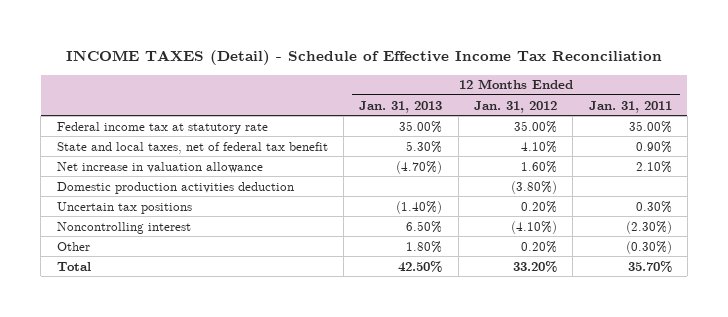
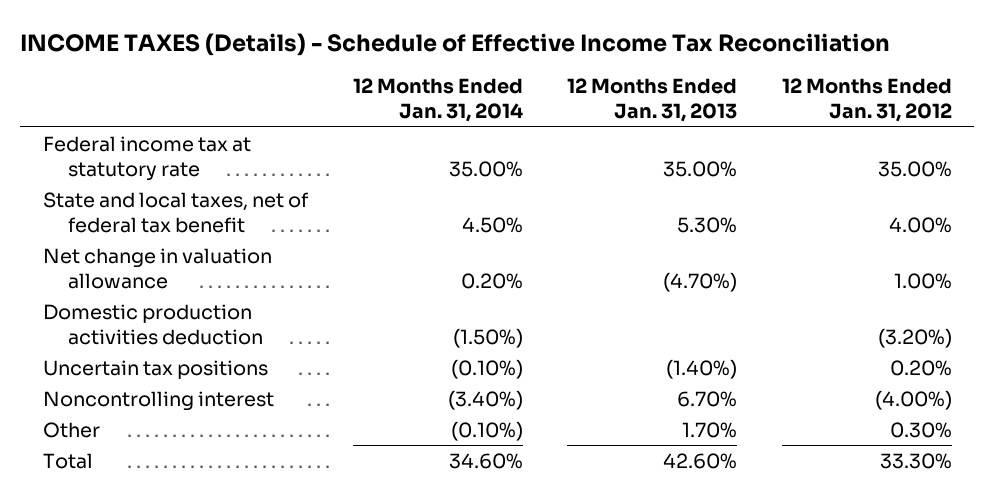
[66,50,663,66] INCOME TAXES (Detail) - Schedule of Effective Income Tax Reconciliation -> [20,32,891,56] INCOME TAXES (Details) - Schedule of Effective Income Tax Reconciliation
[588,100,672,113] Jan. 31, 2011 -> none
none -> [352,78,523,122] 12 Months Ended Jan. 31, 2014
[521,140,558,153] 4.10% -> [888,216,952,233] 4.00%
[56,161,263,173] Net increase in valuation allowance -> [42,247,272,289] Net change in valuation allowance
[521,160,558,173] 1.60% -> [893,272,952,289] 1.00%
[511,180,558,194] (3.80%) -> [877,327,952,348] (3.20%)
[406,220,443,233] 6.50% -> [677,390,738,407] 6.70%
[511,220,558,234] (4.10%) -> [874,389,952,410] (4.00%)
[406,240,443,253] 1.80% -> [682,421,738,438] 1.70%
[521,240,558,253] 0.20% -> [889,421,952,438] 0.30%
[398,260,443,272] 42.50% -> [663,452,738,469] 42.60%
[513,260,558,272] 33.20% -> [879,452,952,469] 33.30%

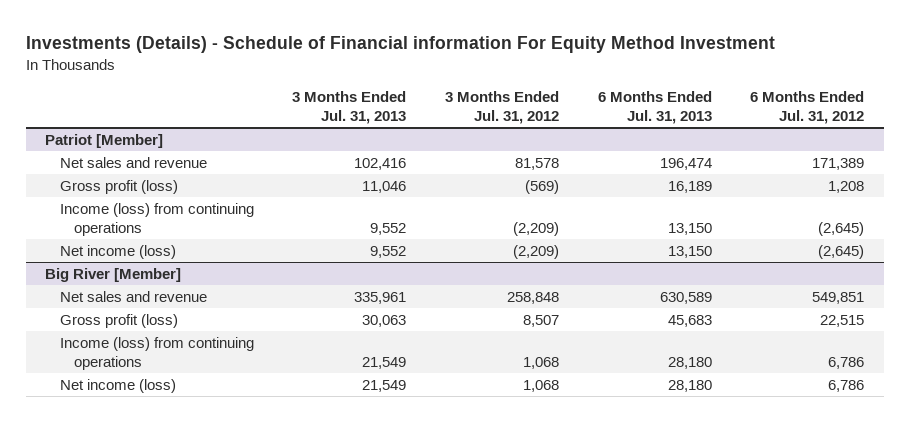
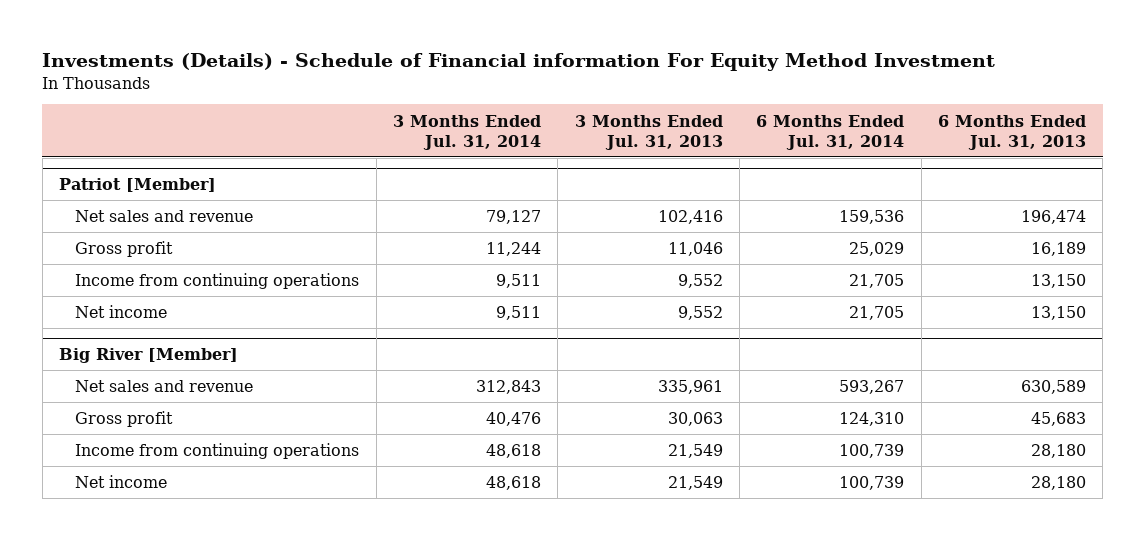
[444,90,559,124] 3 Months Ended Jul. 31, 2012 -> none
[750,90,865,124] 6 Months Ended Jul. 31, 2012 -> none
none -> [392,114,541,150] 3 Months Ended Jul. 31, 2014
none -> [756,114,905,150] 6 Months Ended Jul. 31, 2014
[59,179,178,194] Gross profit (loss) -> [75,241,174,258] Gross profit
[59,202,254,236] Income (loss) from continuing operations -> [75,273,360,290] Income from continuing operations
[59,244,176,259] Net income (loss) -> [75,305,168,319] Net income
[59,313,178,328] Gross profit (loss) -> [75,411,174,428] Gross profit
[59,336,254,370] Income (loss) from continuing operations -> [75,443,360,460] Income from continuing operations
[59,378,176,393] Net income (loss) -> [75,475,168,489] Net income

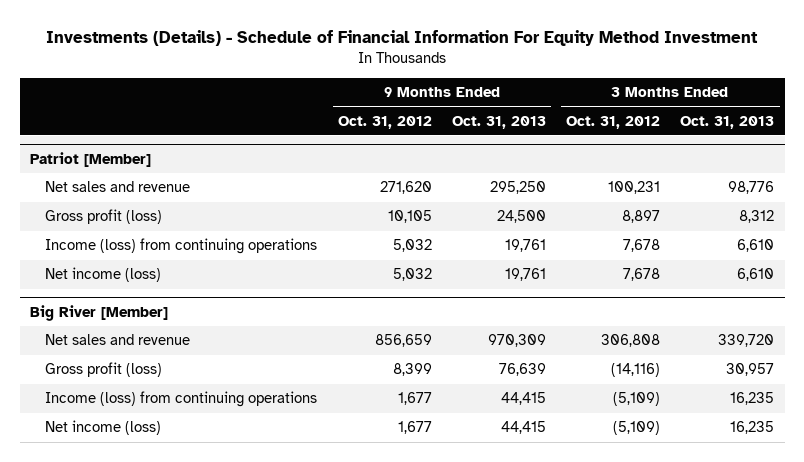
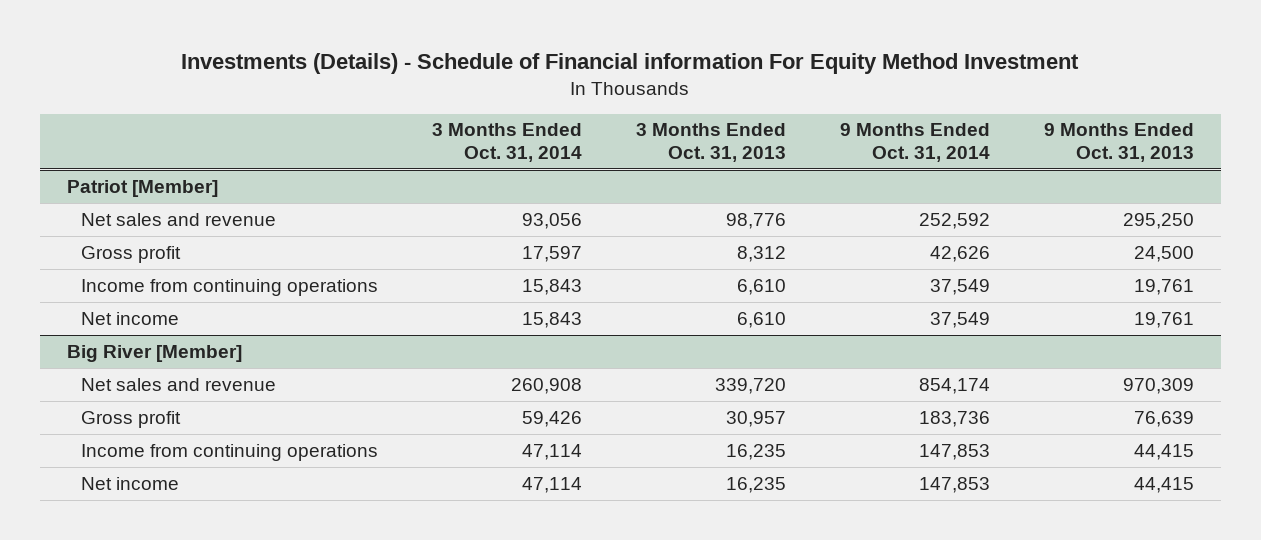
[46,29,759,46] Investments (Details) - Schedule of Financial Information For Equity Method Investment -> [181,53,1080,75] Investments (Details) - Schedule of Financial information For Equity Method Investment
[337,115,432,129] Oct. 31, 2012 -> none
[566,115,661,129] Oct. 31, 2012 -> none
none -> [432,123,583,163] 3 Months Ended Oct. 31, 2014
none -> [839,123,990,163] 9 Months Ended Oct. 31, 2014
[45,209,163,225] Gross profit (loss) -> [81,245,182,263] Gross profit
[45,238,318,255] Income (loss) from continuing operations -> [81,278,379,296] Income from continuing operations
[45,267,162,283] Net income (loss) -> [81,311,180,325] Net income
[45,362,163,378] Gross profit (loss) -> [81,410,182,428] Gross profit
[45,391,318,408] Income (loss) from continuing operations -> [81,443,379,461] Income from continuing operations
[45,420,162,436] Net income (loss) -> [81,476,180,490] Net income

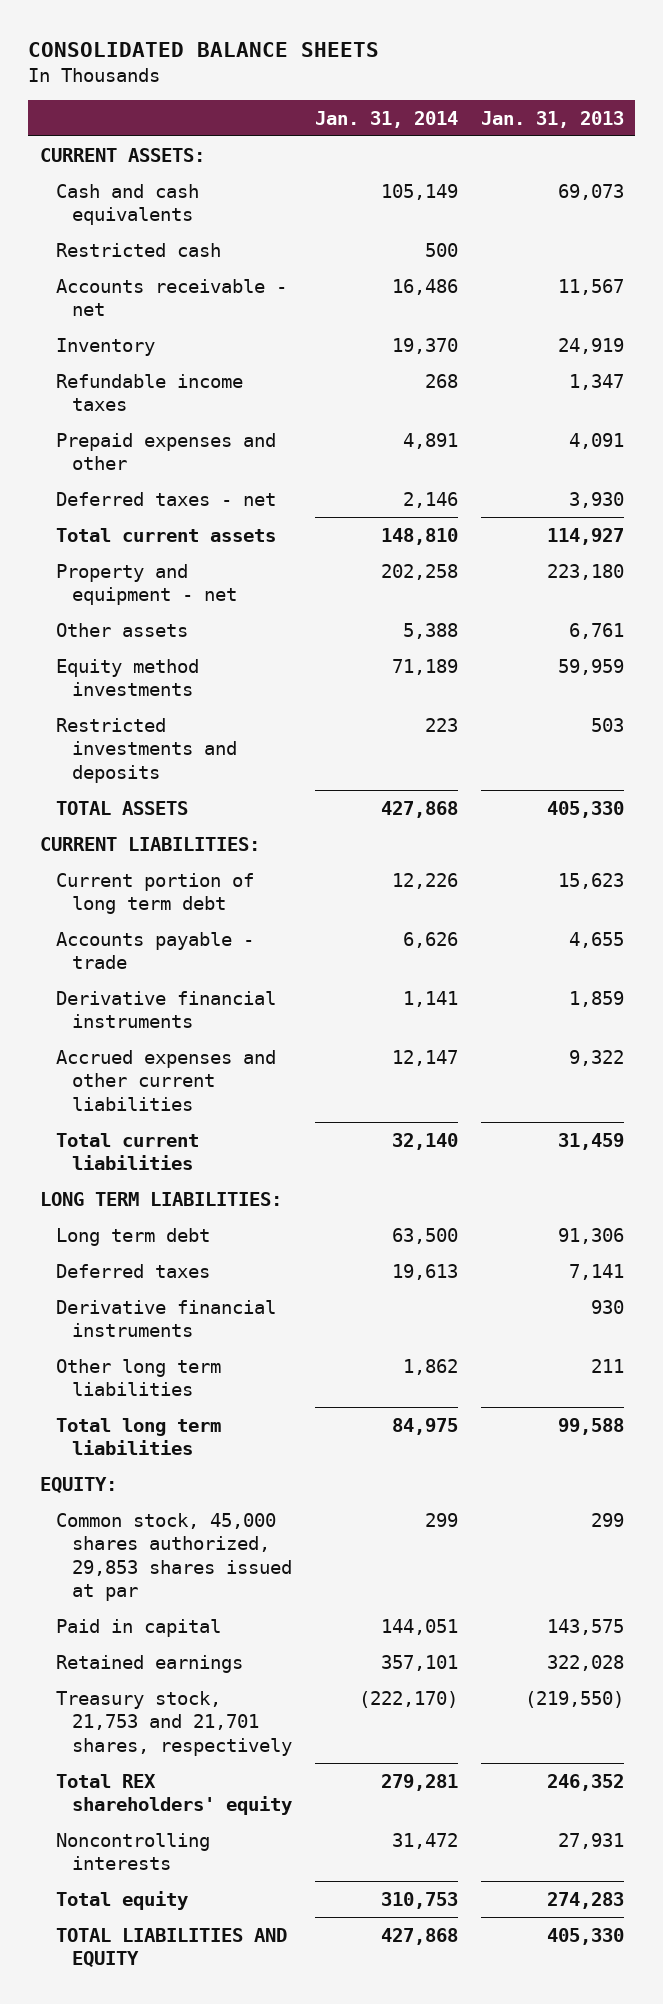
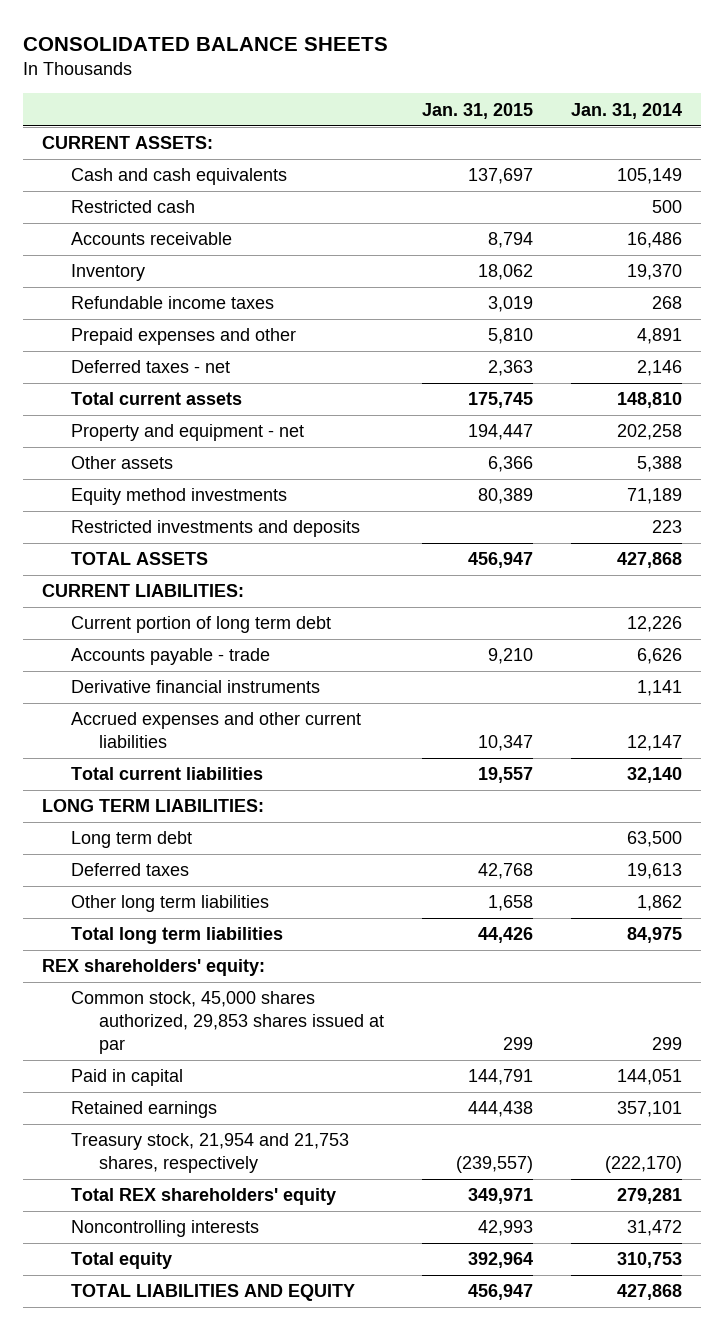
[480,110,624,128] Jan. 31, 2013 -> none
none -> [422,102,534,119] Jan. 31, 2015
[55,278,287,317] Accounts receivable - net -> [70,232,232,246] Accounts receivable
[55,1299,276,1338] Derivative financial instruments -> none
[39,1476,117,1493] EQUITY: -> none
none -> [41,959,265,977] REX shareholders' equity:
[55,1690,292,1756] Treasury stock, 21,753 and 21,701 shares, respectively -> [70,1133,349,1174] Treasury stock, 21,954 and 21,753 shares, respectively

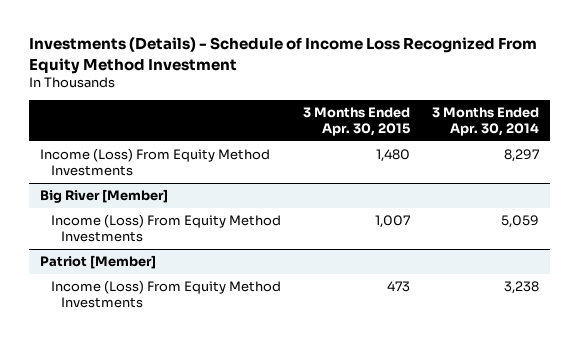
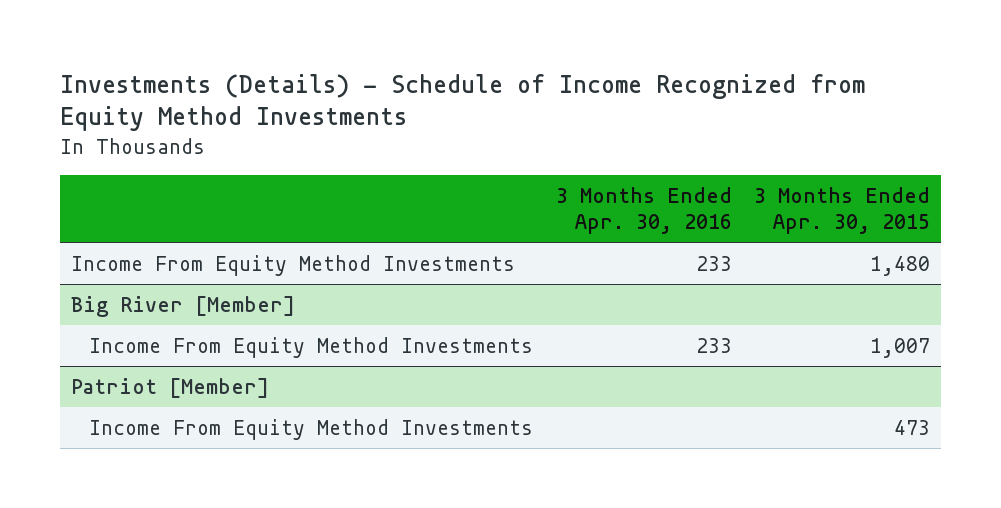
[29,37,538,74] Investments (Details) - Schedule of Income Loss Recognized From Equity Method Investment -> [59,73,865,132] Investments (Details) - Schedule of Income Recognized from Equity Method Investments
[431,107,539,136] 3 Months Ended Apr. 30, 2014 -> none
none -> [555,186,732,235] 3 Months Ended Apr. 30, 2016
[40,148,271,176] Income (Loss) From Equity Method Investments -> [71,254,516,276] Income From Equity Method Investments
[50,214,281,242] Income (Loss) From Equity Method Investments -> [89,336,534,358] Income From Equity Method Investments
[50,280,281,308] Income (Loss) From Equity Method Investments -> [89,418,534,440] Income From Equity Method Investments

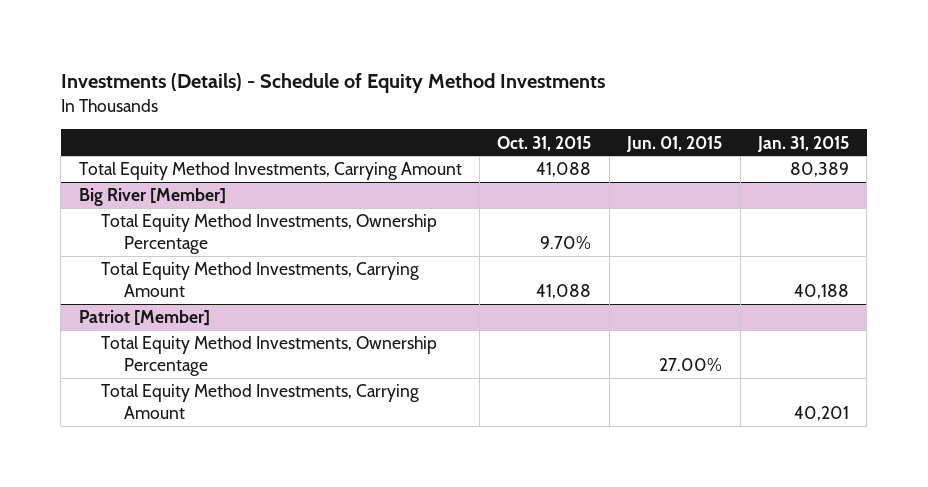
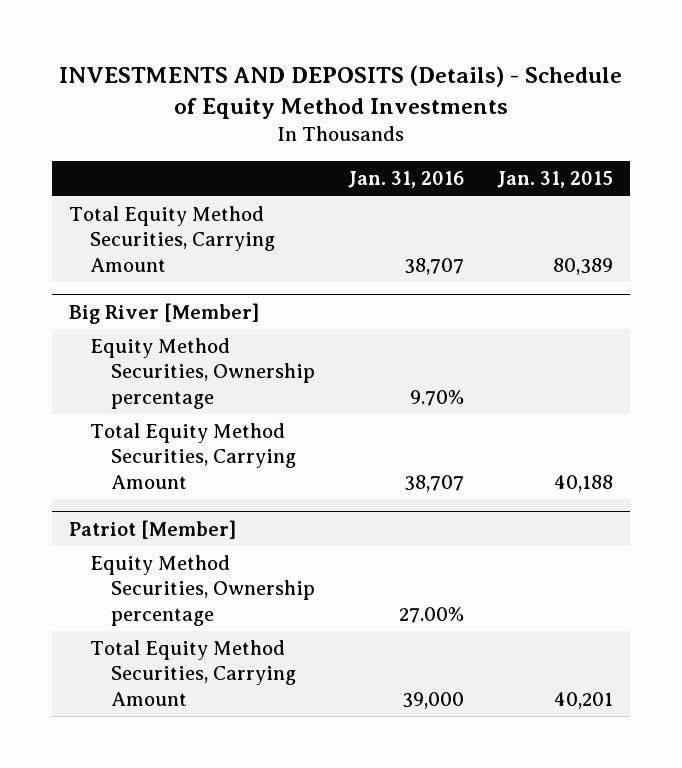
[60,73,605,94] Investments (Details) - Schedule of Equity Method Investments -> [58,64,622,119] INVESTMENTS AND DEPOSITS (Details) - Schedule of Equity Method Investments
[497,135,592,151] Oct. 31, 2015 -> none
[626,135,723,152] Jun. 01, 2015 -> none
none -> [348,171,465,189] Jan. 31, 2016
[78,162,462,181] Total Equity Method Investments, Carrying Amount -> [68,206,275,272] Total Equity Method Securities, Carrying Amount
[101,214,438,255] Total Equity Method Investments, Ownership Percentage -> [89,338,315,409] Equity Method Securities, Ownership percentage
[101,262,420,298] Total Equity Method Investments, Carrying Amount -> [89,423,296,489] Total Equity Method Securities, Carrying Amount
[101,336,438,377] Total Equity Method Investments, Ownership Percentage -> [89,555,315,626] Equity Method Securities, Ownership percentage
[101,384,420,420] Total Equity Method Investments, Carrying Amount -> [89,640,296,706] Total Equity Method Securities, Carrying Amount

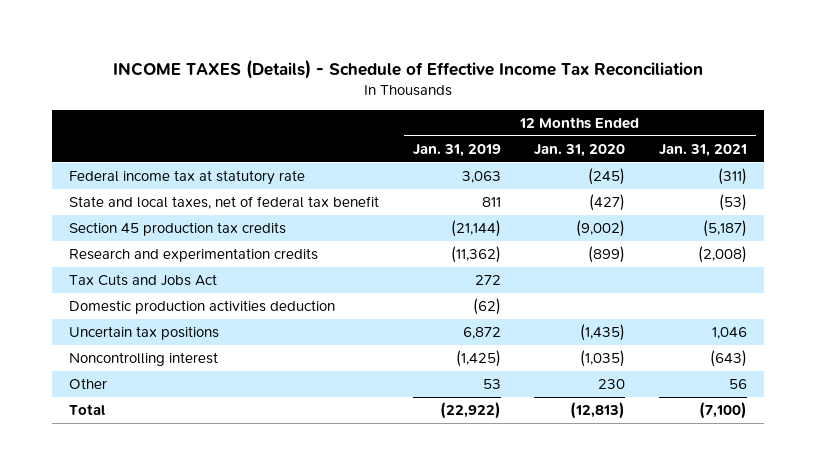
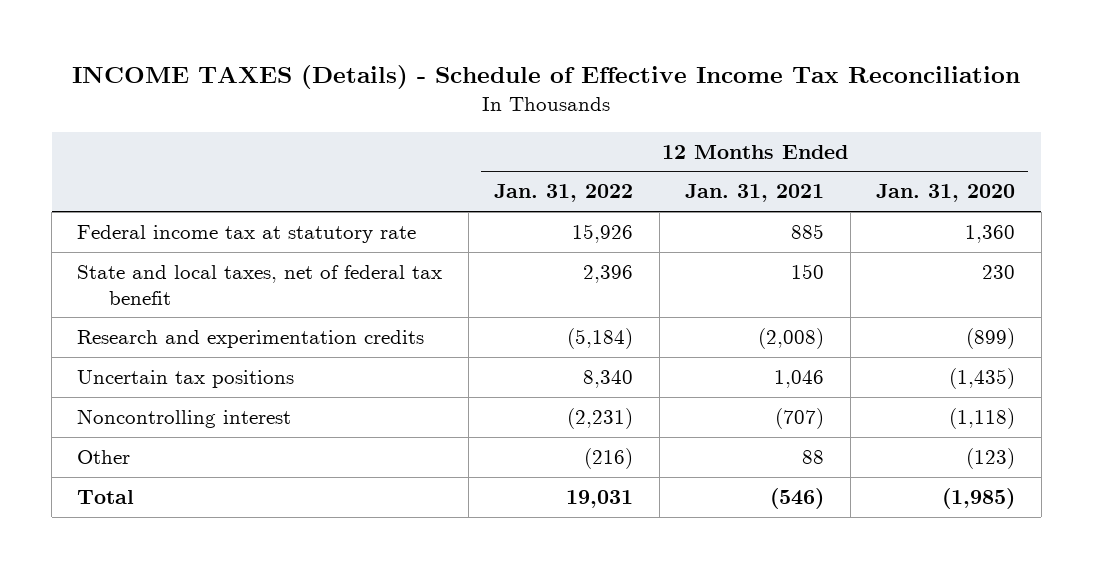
[412,143,501,157] Jan. 31, 2019 -> none
none -> [494,184,634,203] Jan. 31, 2022
[68,221,286,236] Section 45 production tax credits -> none
[588,167,626,185] (245) -> [965,224,1016,243] 1,360
[718,167,748,185] (311) -> [791,223,825,239] 885
[589,193,626,211] (427) -> [982,264,1016,279] 230
[719,193,748,211] (53) -> [791,263,825,279] 150
[68,273,217,286] Tax Cuts and Jobs Act -> none
[68,299,335,314] Domestic production activities deduction -> none
[580,349,626,367] (1,035) -> [949,407,1016,429] (1,118)
[710,349,748,367] (643) -> [775,407,825,429] (707)
[598,378,626,389] 230 -> [966,447,1016,469] (123)
[729,378,748,389] 56 -> [802,449,825,464] 88
[570,401,626,419] (12,813) -> [942,487,1016,509] (1,985)
[699,401,748,419] (7,100) -> [770,487,825,509] (546)

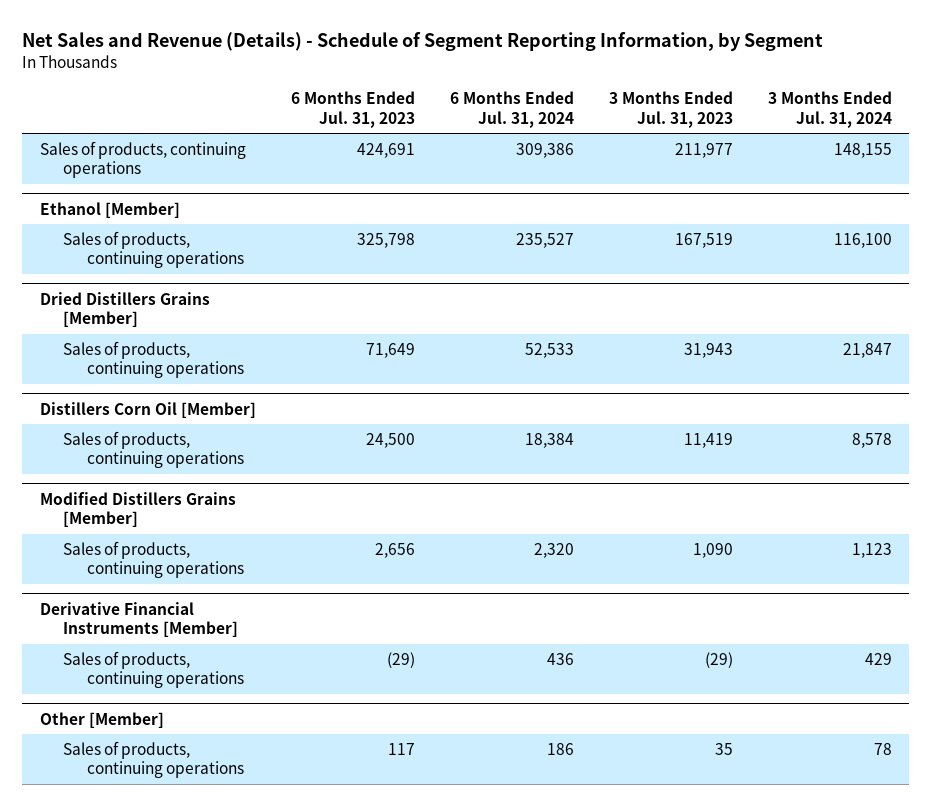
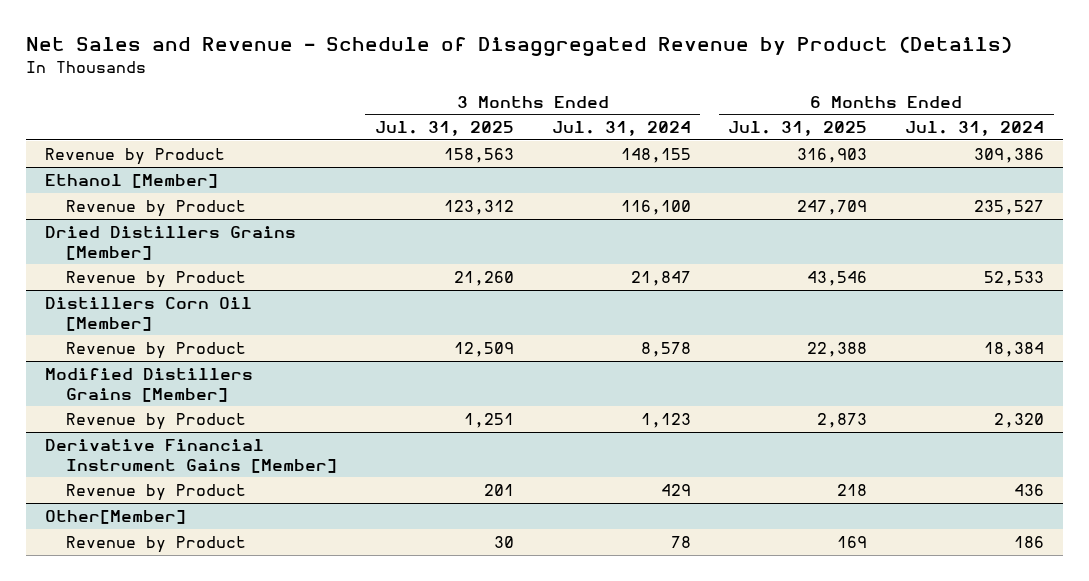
[22,31,824,51] Net Sales and Revenue (Details) - Schedule of Segment Reporting Information, by Segment -> [25,35,1012,56] Net Sales and Revenue - Schedule of Disaggregated Revenue by Product (Details)
[290,91,415,128] 6 Months Ended Jul. 31, 2023 -> none
[608,91,733,128] 3 Months Ended Jul. 31, 2023 -> none
none -> [374,121,514,137] Jul. 31, 2025
none -> [728,121,868,137] Jul. 31, 2025
[39,141,246,179] Sales of products, continuing operations -> [44,147,225,165] Revenue by Product
[63,231,244,269] Sales of products, continuing operations -> [65,199,246,217] Revenue by Product
[63,341,244,379] Sales of products, continuing operations -> [65,270,246,288] Revenue by Product
[63,431,244,469] Sales of products, continuing operations -> [65,341,246,359] Revenue by Product
[63,541,244,579] Sales of products, continuing operations -> [65,412,246,430] Revenue by Product
[39,601,239,638] Derivative Financial Instruments [Member] -> [44,438,337,473] Derivative Financial Instrument Gains [Member]
[63,651,244,689] Sales of products, continuing operations -> [65,483,246,501] Revenue by Product
[39,711,164,728] Other [Member] -> [44,509,186,524] Other[Member]
[63,741,244,779] Sales of products, continuing operations -> [65,535,246,553] Revenue by Product

